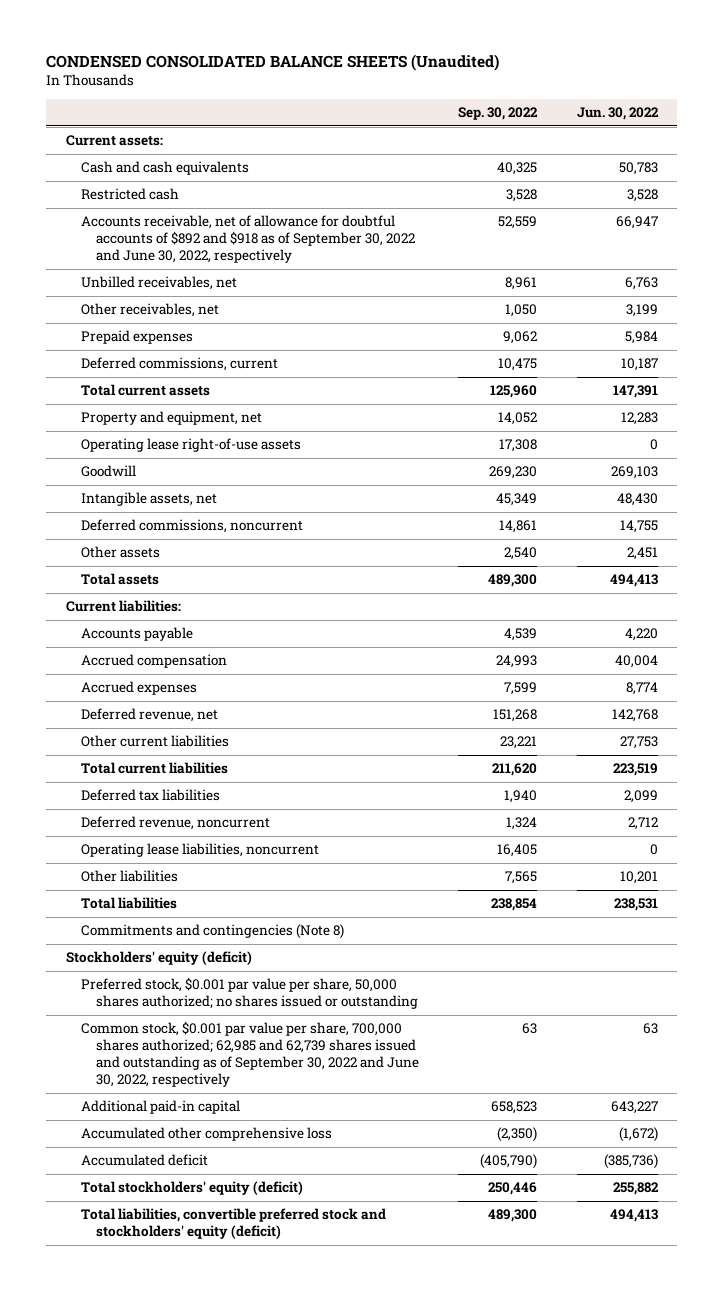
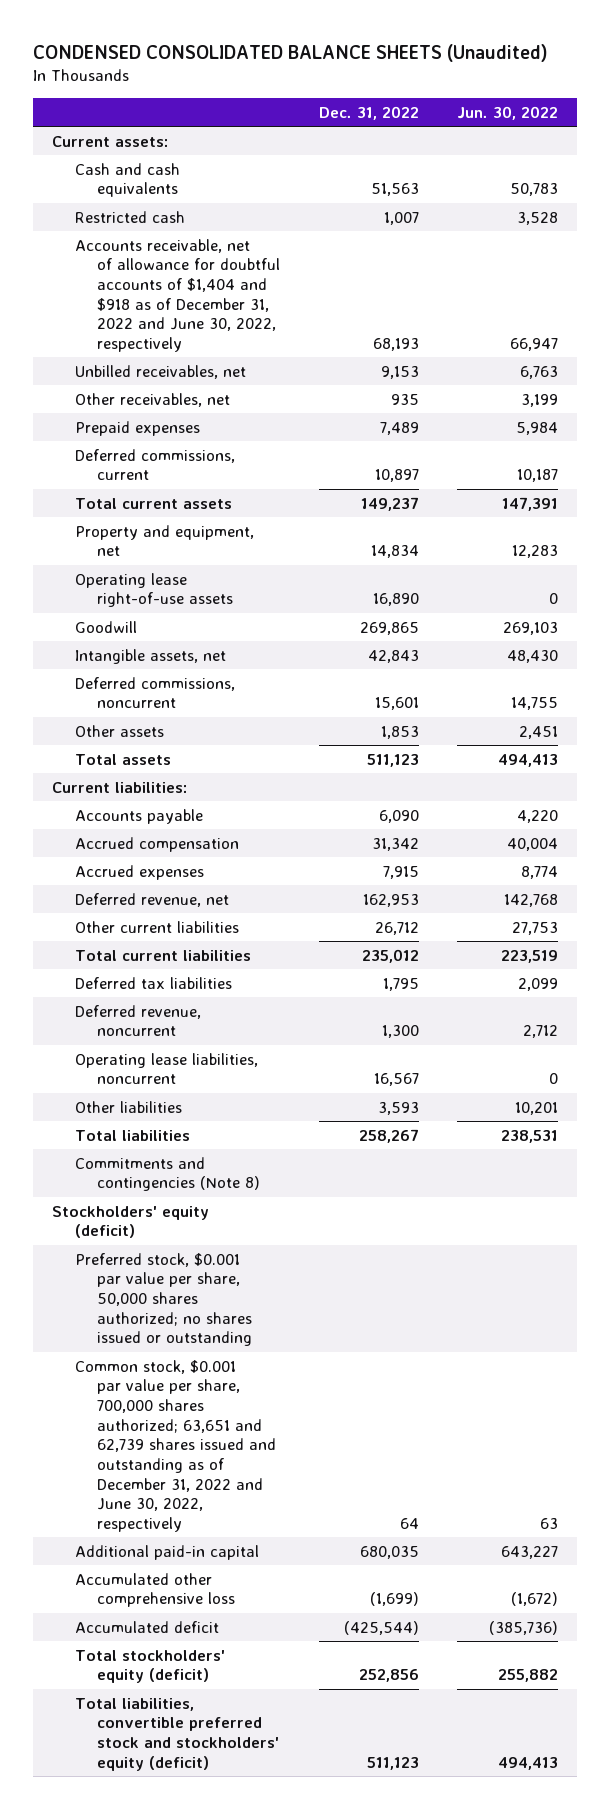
[458,107,539,121] Sep. 30, 2022 -> none
none -> [318,105,419,120] Dec. 31, 2022
[81,215,416,264] Accounts receivable, net of allowance for doubtful accounts of $892 and $918 as of September 30, 2022 and June 30, 2022, respectively -> [74,238,281,353] Accounts receivable, net of allowance for doubtful accounts of $1,404 and $918 as of December 31, 2022 and June 30, 2022, respectively
[81,1021,420,1087] Common stock, $0.001 par value per share, 700,000 shares authorized; 62,985 and 62,739 shares issued and outstanding as of September 30, 2022 and June 30, 2022, respectively -> [74,1359,277,1532] Common stock, $0.001 par value per share, 700,000 shares authorized; 63,651 and 62,739 shares issued and outstanding as of December 31, 2022 and June 30, 2022, respectively

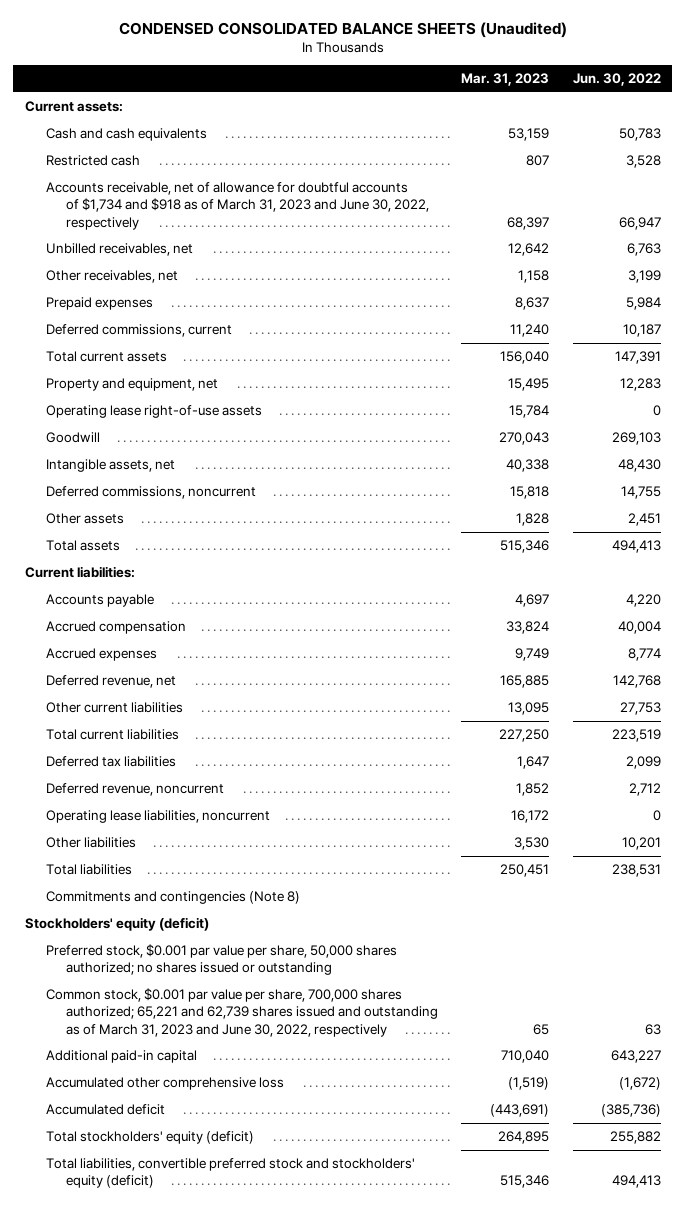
[318,105,419,120] Dec. 31, 2022 -> none
none -> [461,73,550,87] Mar. 31, 2023
[74,238,281,353] Accounts receivable, net of allowance for doubtful accounts of $1,404 and $918 as of December 31, 2022 and June 30, 2022, respectively -> [45,182,430,230] Accounts receivable, net of allowance for doubtful accounts of $1,734 and $918 as of March 31, 2023 and June 30, 2022, respectively
[74,1359,277,1532] Common stock, $0.001 par value per share, 700,000 shares authorized; 63,651 and 62,739 shares issued and outstanding as of December 31, 2022 and June 30, 2022, respectively -> [45,988,439,1037] Common stock, $0.001 par value per share, 700,000 shares authorized; 65,221 and 62,739 shares issued and outstanding as of March 31, 2023 and June 30, 2022, respectively

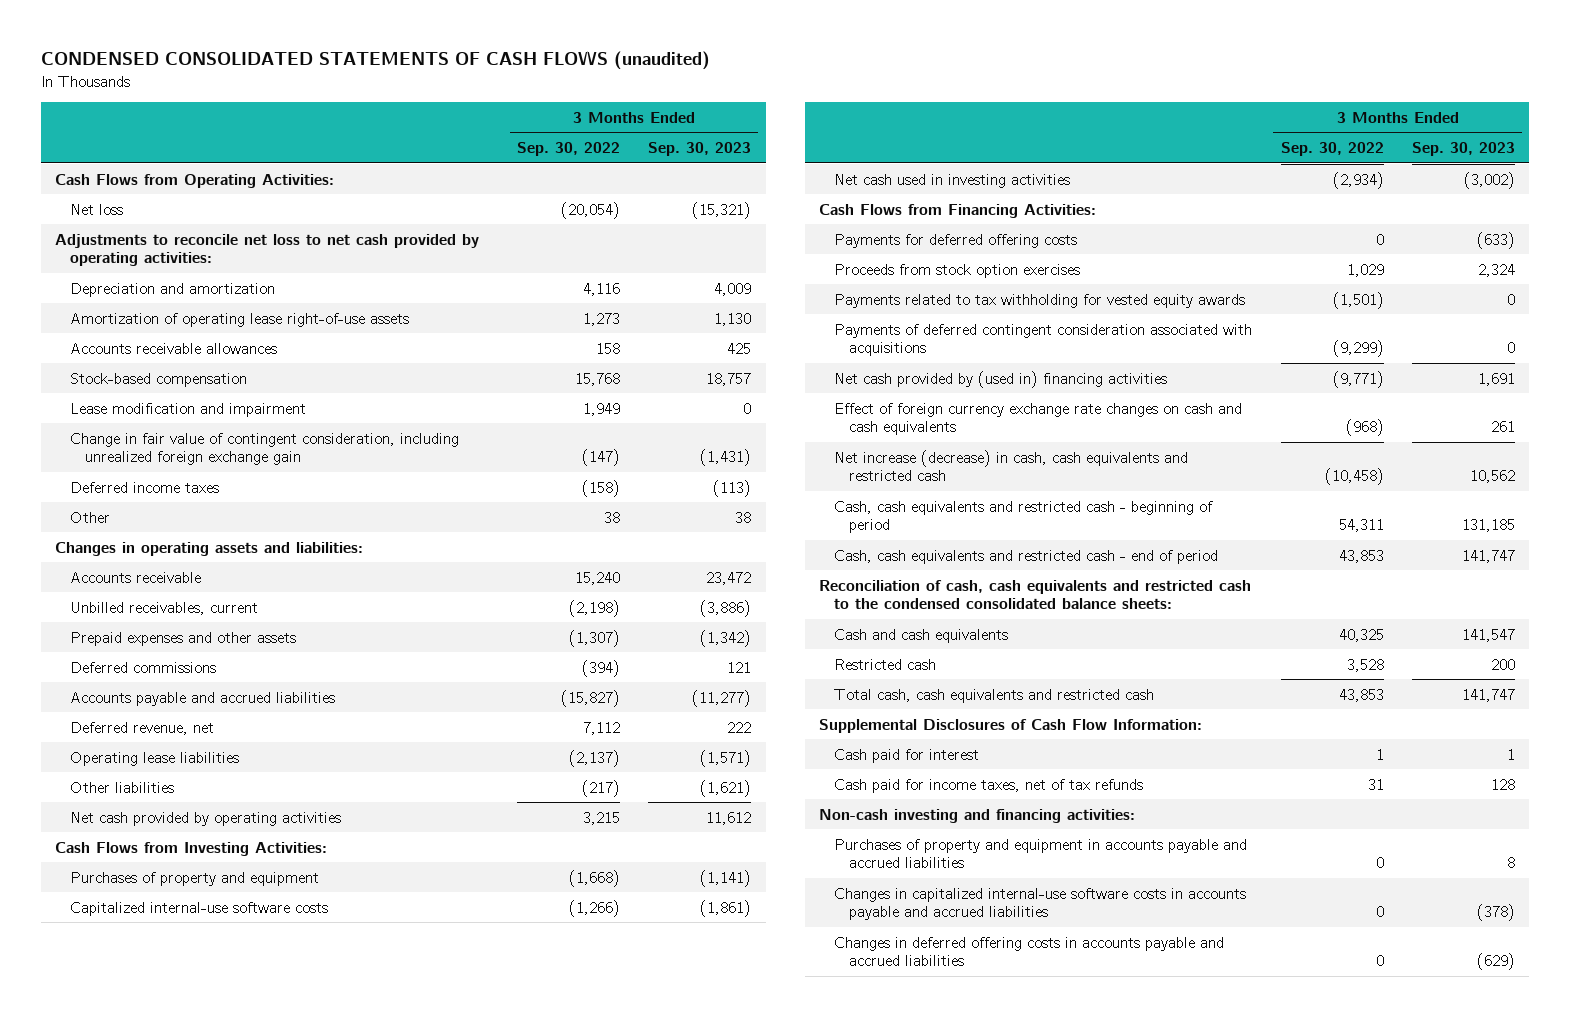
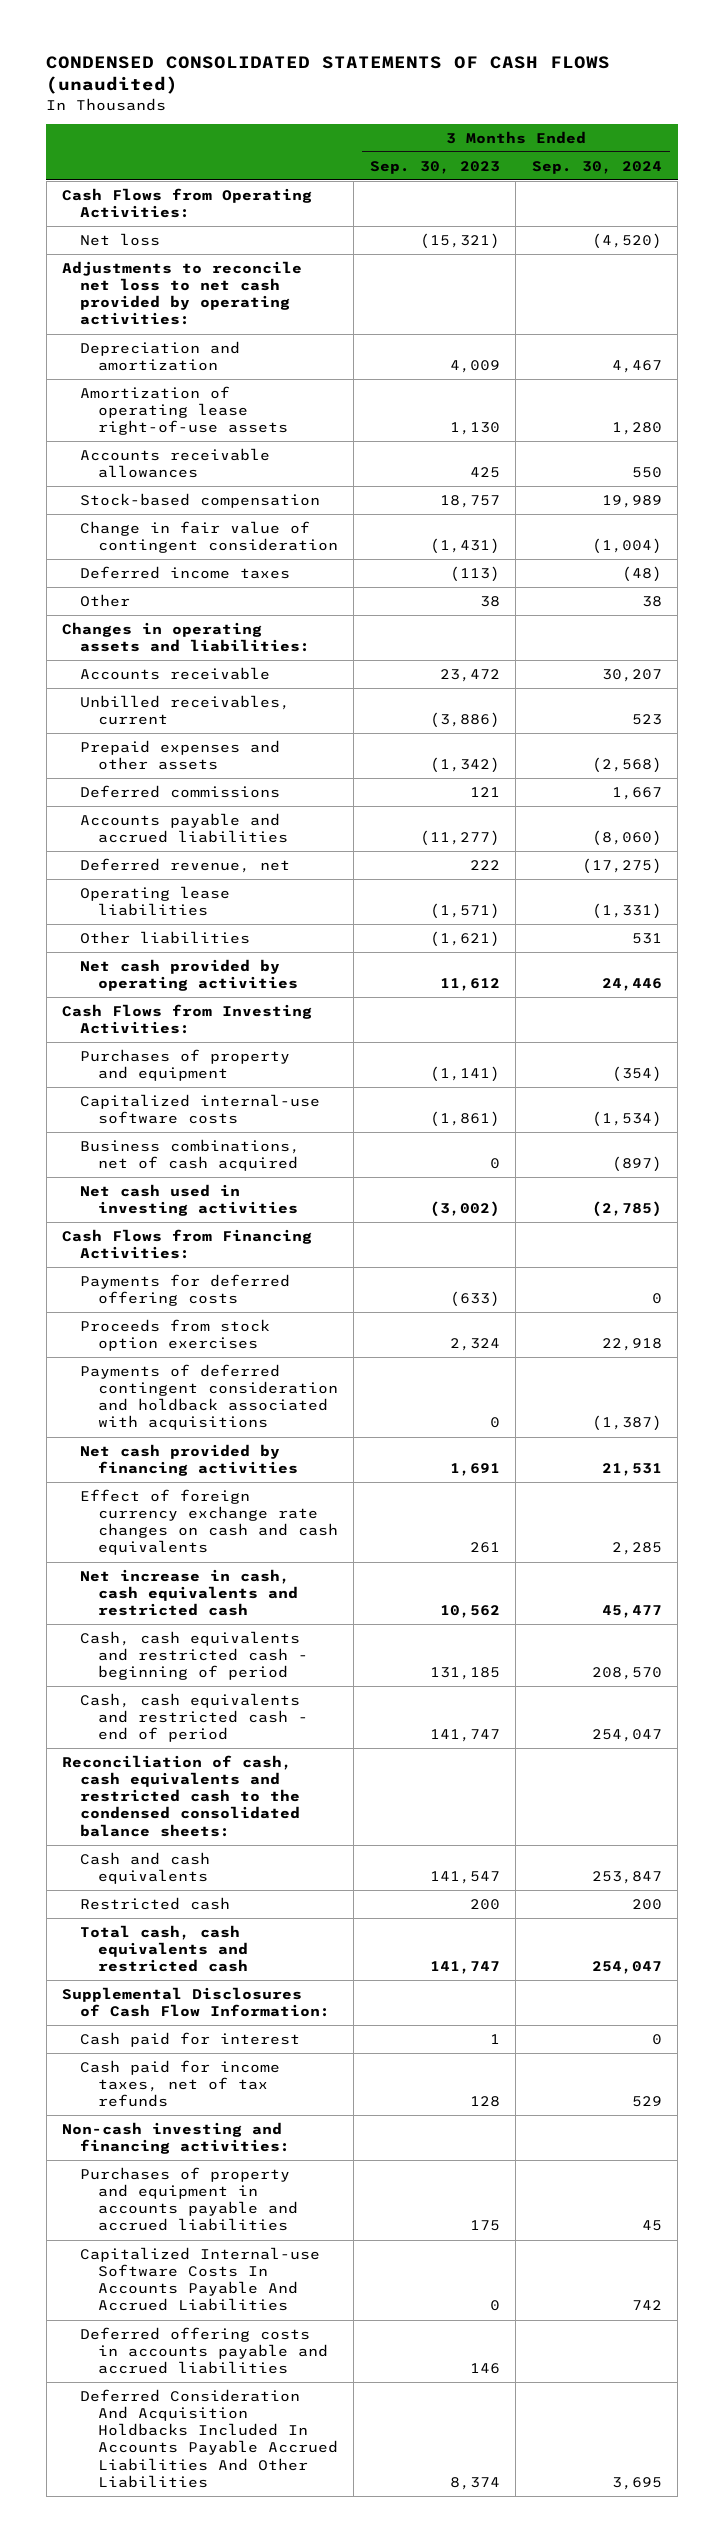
[516,142,620,157] Sep. 30, 2022 -> none
none -> [531,160,662,174] Sep. 30, 2024
[70,402,307,417] Lease modification and impairment -> none
[70,432,460,466] Change in fair value of contingent consideration, including unrealized foreign exchange gain -> [80,520,338,554] Change in fair value of contingent consideration
none -> [80,1138,301,1172] Business combinations, net of cash acquired
[834,293,1246,308] Payments related to tax withholding for vested equity awards -> none
[834,323,1253,357] Payments of deferred contingent consideration associated with acquisitions -> [80,1363,338,1431] Payments of deferred contingent consideration and holdback associated with acquisitions
[834,370,1168,388] Net cash provided by (used in) financing activities -> [80,1443,298,1477] Net cash provided by financing activities
[834,449,1189,482] Net increase (decrease) in cash, cash equivalents and restricted cash -> [80,1568,298,1617] Net increase in cash, cash equivalents and restricted cash
[1507,857,1516,869] 8 -> [469,2220,500,2232] 175
[834,887,1247,921] Changes in capitalized internal-use software costs in accounts payable and accrued liabilities -> [80,2246,321,2312] Capitalized Internal-use Software Costs In Accounts Payable And Accrued Liabilities
[1477,904,1516,922] (378) -> [489,2300,500,2312] 0
[834,936,1225,967] Changes in deferred offering costs in accounts payable and accrued liabilities -> [80,2326,328,2375] Deferred offering costs in accounts payable and accrued liabilities
[1477,953,1516,971] (629) -> [469,2363,500,2375] 146
none -> [80,2388,338,2488] Deferred Consideration And Acquisition Holdbacks Included In Accounts Payable Accrued Liabilities And Other Liabilities

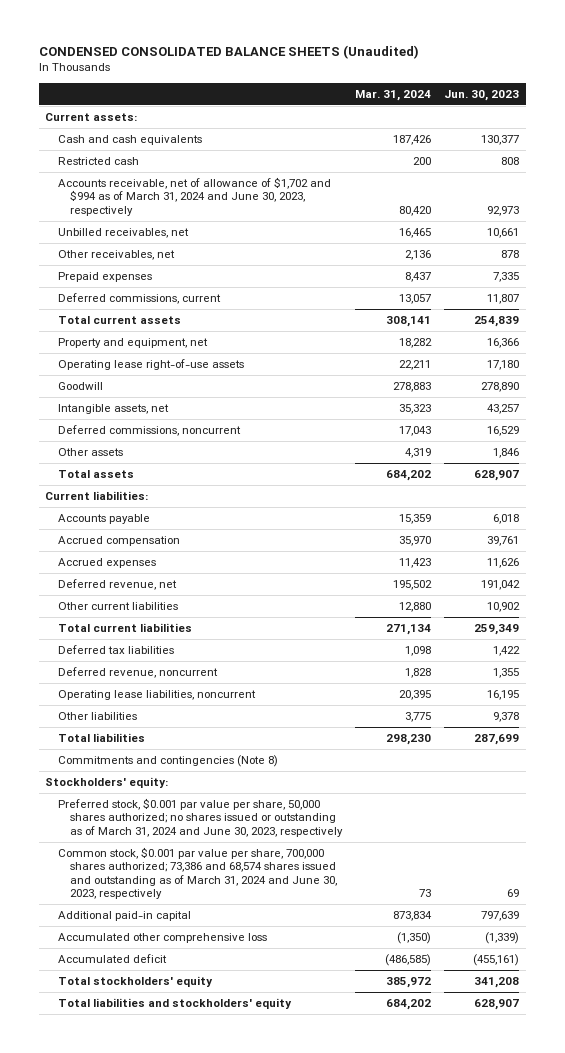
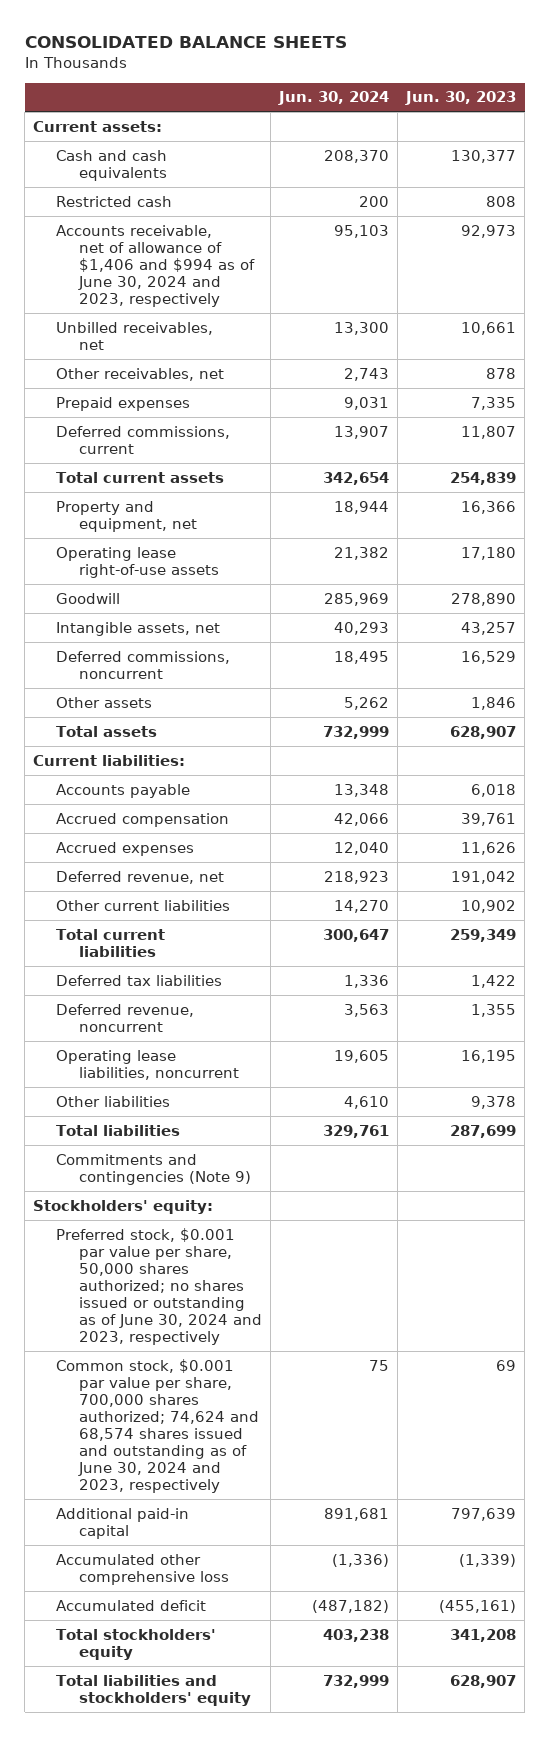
[38,45,419,60] CONDENSED CONSOLIDATED BALANCE SHEETS (Unaudited) -> [24,35,347,48] CONSOLIDATED BALANCE SHEETS
[355,89,432,101] Mar. 31, 2024 -> none
none -> [278,91,390,106] Jun. 30, 2024
[57,176,331,216] Accounts receivable, net of allowance of $1,702 and $994 as of March 31, 2024 and June 30, 2023, respectively -> [56,224,256,308] Accounts receivable, net of allowance of $1,406 and $994 as of June 30, 2024 and 2023, respectively
[57,754,278,767] Commitments and contingencies (Note 8) -> [56,1153,252,1185] Commitments and contingencies (Note 9)
[57,797,343,837] Preferred stock, $0.001 par value per share, 50,000 shares authorized; no shares issued or outstanding as of March 31, 2024 and June 30, 2023, respectively -> [56,1227,263,1346] Preferred stock, $0.001 par value per share, 50,000 shares authorized; no shares issued or outstanding as of June 30, 2024 and 2023, respectively
[57,846,337,899] Common stock, $0.001 par value per share, 700,000 shares authorized; 73,386 and 68,574 shares issued and outstanding as of March 31, 2024 and June 30, 2023, respectively -> [56,1358,260,1494] Common stock, $0.001 par value per share, 700,000 shares authorized; 74,624 and 68,574 shares issued and outstanding as of June 30, 2024 and 2023, respectively

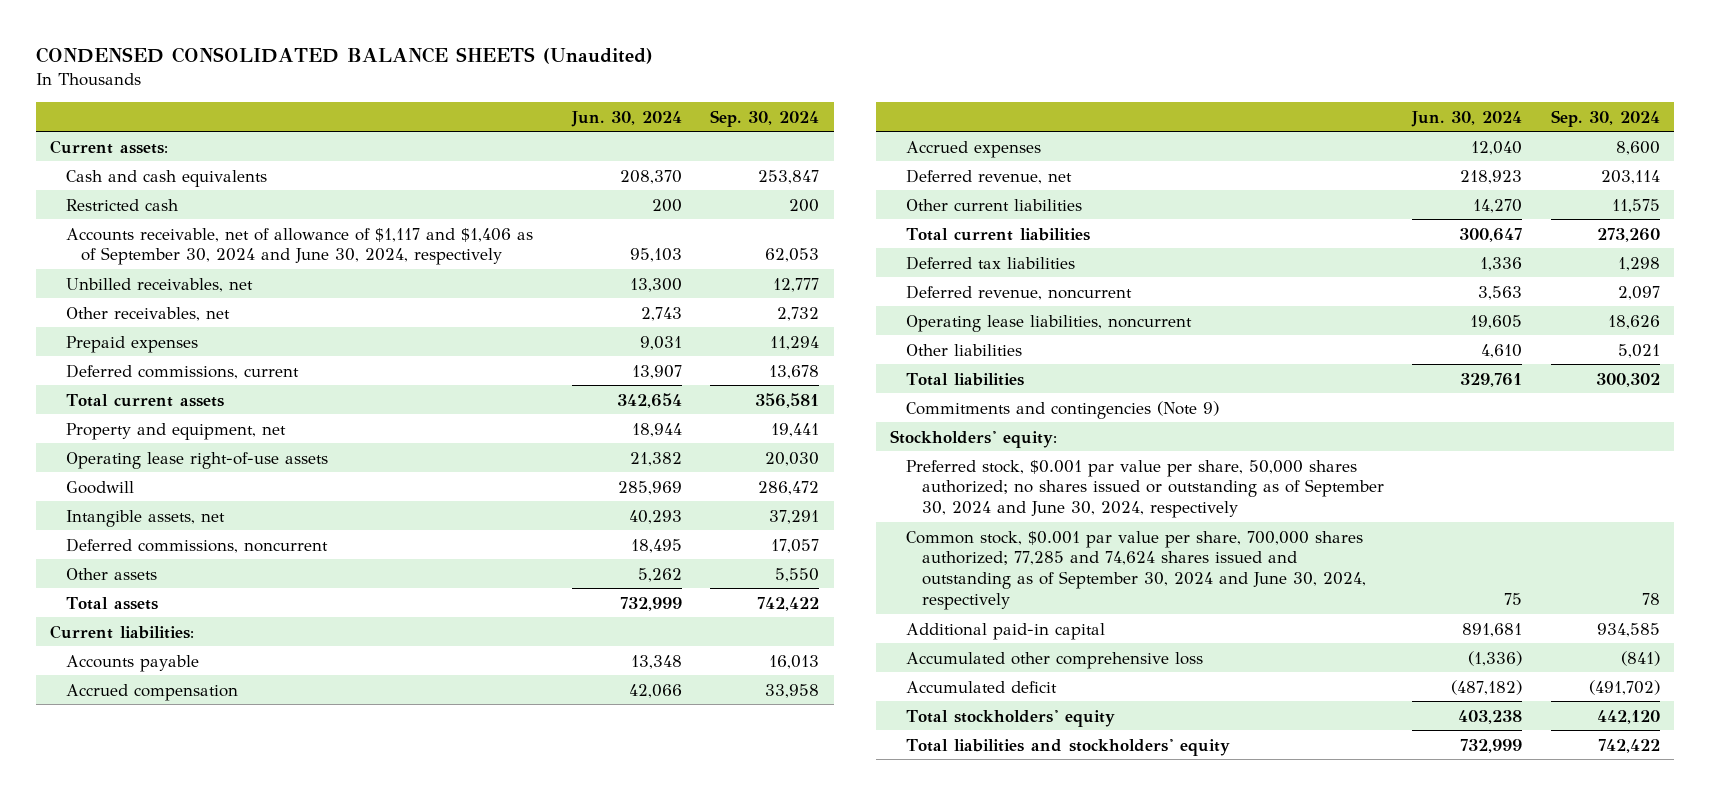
[24,35,347,48] CONSOLIDATED BALANCE SHEETS -> [35,47,653,65] CONDENSED CONSOLIDATED BALANCE SHEETS (Unaudited)
[405,91,517,106] Jun. 30, 2023 -> none
none -> [710,109,820,127] Sep. 30, 2024
[56,224,256,308] Accounts receivable, net of allowance of $1,406 and $994 as of June 30, 2024 and 2023, respectively -> [65,227,533,266] Accounts receivable, net of allowance of $1,117 and $1,406 as of September 30, 2024 and June 30, 2024, respectively
[56,1227,263,1346] Preferred stock, $0.001 par value per share, 50,000 shares authorized; no shares issued or outstanding as of June 30, 2024 and 2023, respectively -> [905,459,1384,519] Preferred stock, $0.001 par value per share, 50,000 shares authorized; no shares issued or outstanding as of September 30, 2024 and June 30, 2024, respectively
[56,1358,260,1494] Common stock, $0.001 par value per share, 700,000 shares authorized; 74,624 and 68,574 shares issued and outstanding as of June 30, 2024 and 2023, respectively -> [905,530,1366,611] Common stock, $0.001 par value per share, 700,000 shares authorized; 77,285 and 74,624 shares issued and outstanding as of September 30, 2024 and June 30, 2024, respectively

